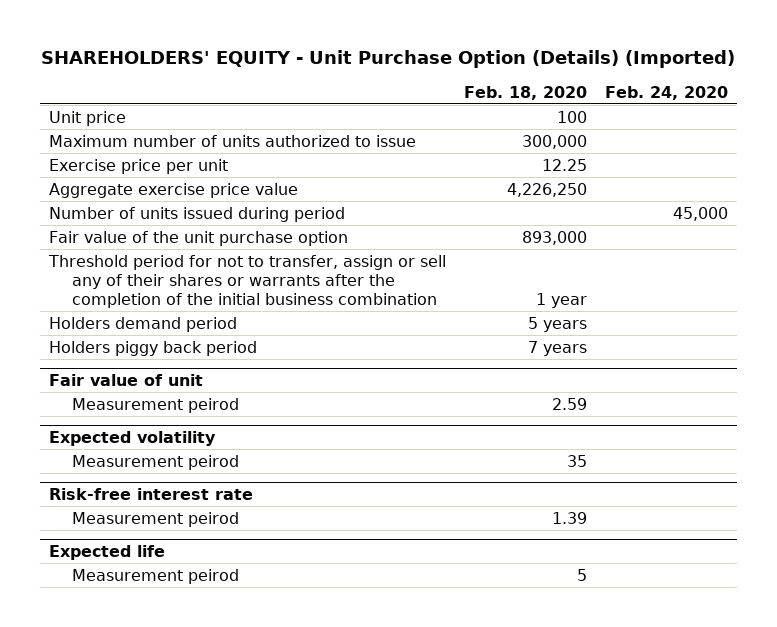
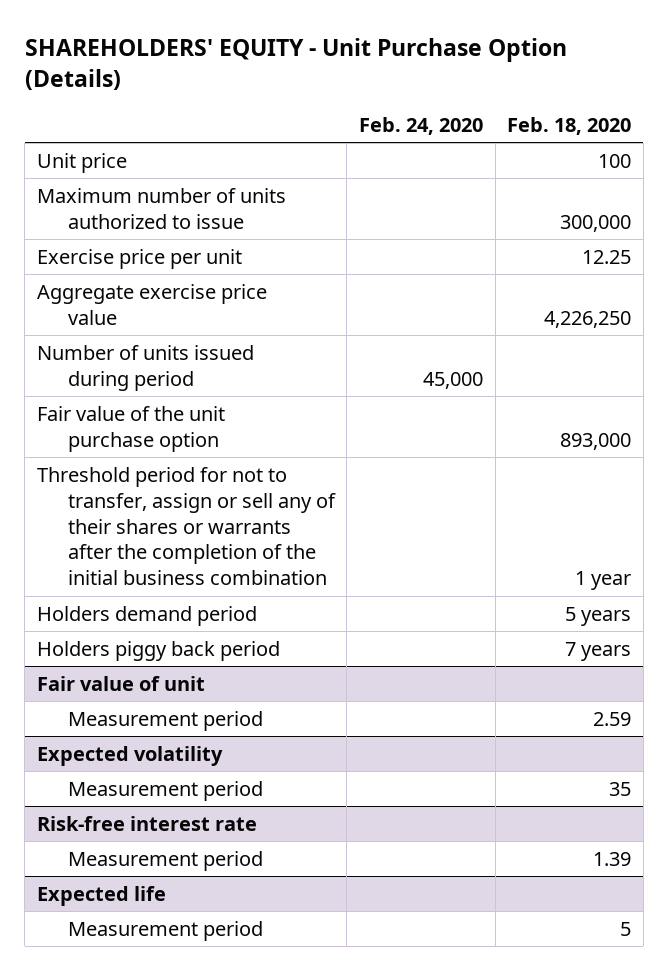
[41,50,736,69] SHAREHOLDERS' EQUITY - Unit Purchase Option (Details) (Imported) -> [24,37,567,91] SHAREHOLDERS' EQUITY - Unit Purchase Option (Details)
[71,397,239,413] Measurement peirod -> [67,710,263,731] Measurement period
[71,454,239,470] Measurement peirod -> [67,780,263,801] Measurement period
[71,511,239,527] Measurement peirod -> [67,850,263,871] Measurement period
[71,568,239,584] Measurement peirod -> [67,920,263,941] Measurement period

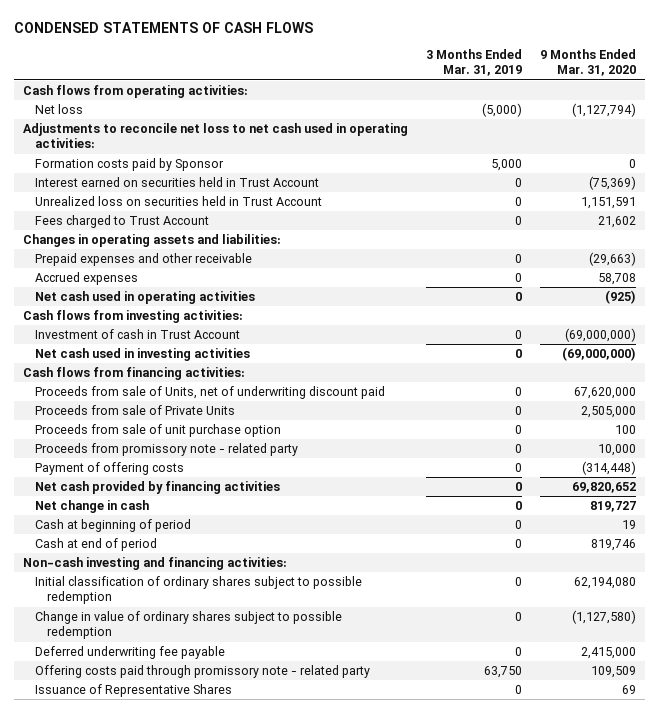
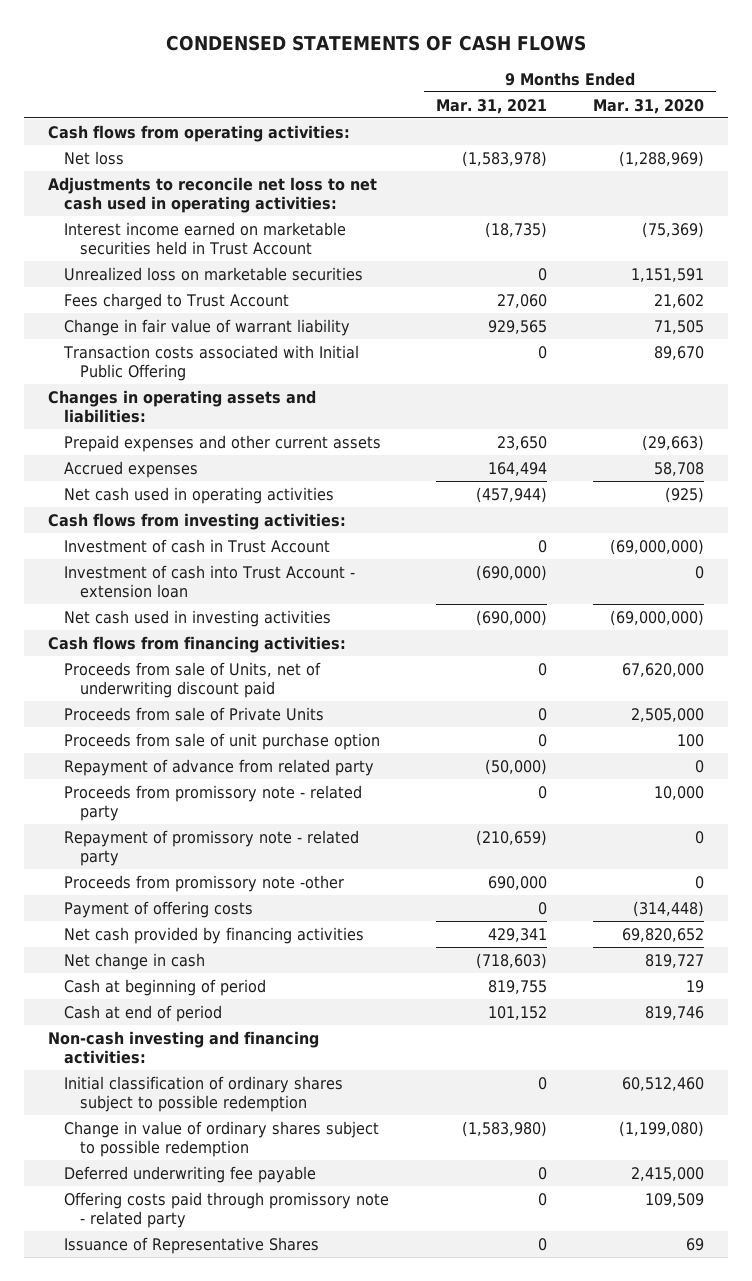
[425,48,522,77] 3 Months Ended Mar. 31, 2019 -> none
none -> [435,98,547,114] Mar. 31, 2021
[571,102,636,117] (1,127,794) -> [619,150,705,167] (1,288,969)
[34,157,224,171] Formation costs paid by Sponsor -> none
[34,176,319,187] Interest earned on securities held in Trust Account -> [63,221,346,255] Interest income earned on marketable securities held in Trust Account
[34,195,322,206] Unrealized loss on securities held in Trust Account -> [63,266,363,281] Unrealized loss on marketable securities
none -> [63,318,350,336] Change in fair value of warrant liability
none -> [62,344,359,381] Transaction costs associated with Initial Public Offering
[34,252,252,266] Prepaid expenses and other receivable -> [63,434,381,452] Prepaid expenses and other current assets
none -> [63,564,355,598] Investment of cash into Trust Account - extension loan
none -> [63,758,374,776] Repayment of advance from related party
none -> [63,829,359,866] Repayment of promissory note - related party
none -> [63,874,344,892] Proceeds from promissory note -other
[573,576,636,589] 62,194,080 -> [622,1076,705,1091] 60,512,460
[571,609,636,624] (1,127,580) -> [619,1120,705,1137] (1,199,080)

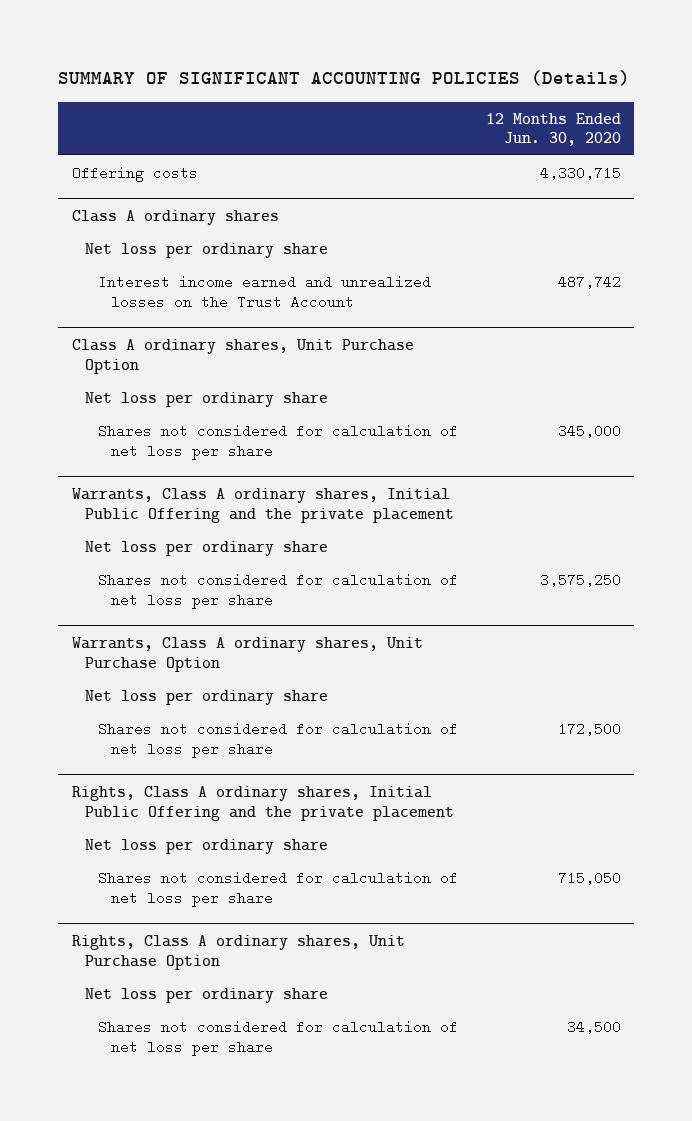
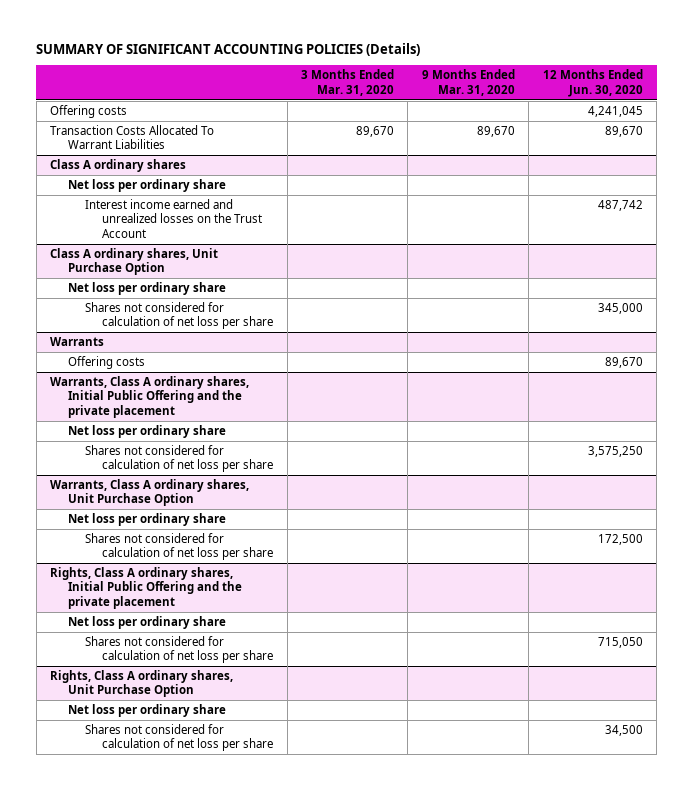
none -> [300,69,394,96] 3 Months Ended Mar. 31, 2020
none -> [421,69,515,96] 9 Months Ended Mar. 31, 2020
[539,165,621,180] 4,330,715 -> [587,106,643,118] 4,241,045
none -> [50,125,215,150] Transaction Costs Allocated To Warrant Liabilities
none -> [50,337,105,347] Warrants
none -> [67,356,145,370] Offering costs

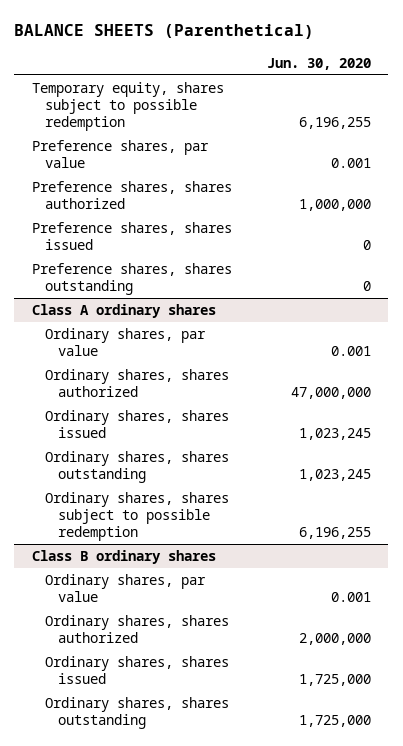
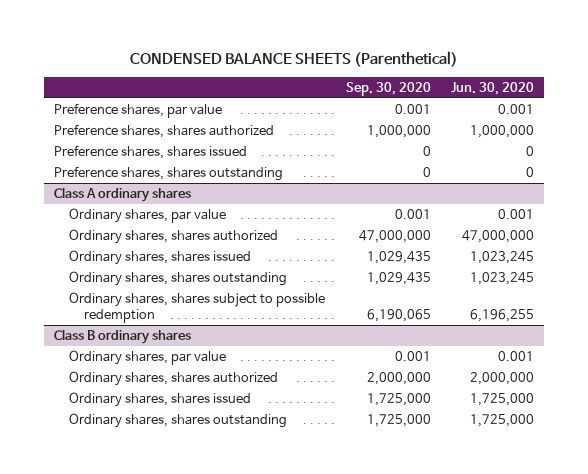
[14,24,315,40] BALANCE SHEETS (Parenthetical) -> [130,50,459,67] CONDENSED BALANCE SHEETS (Parenthetical)
none -> [345,81,431,96] Sep. 30, 2020
[31,82,224,131] Temporary equity, shares subject to possible redemption -> none

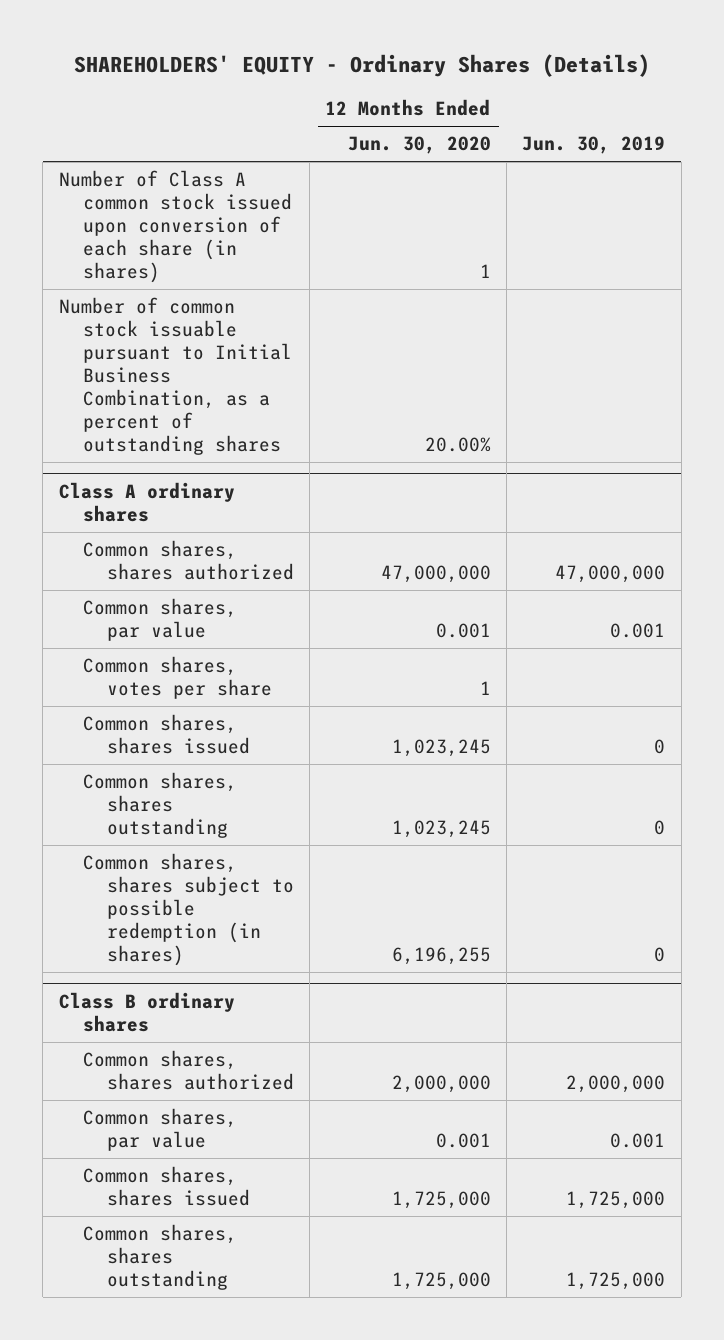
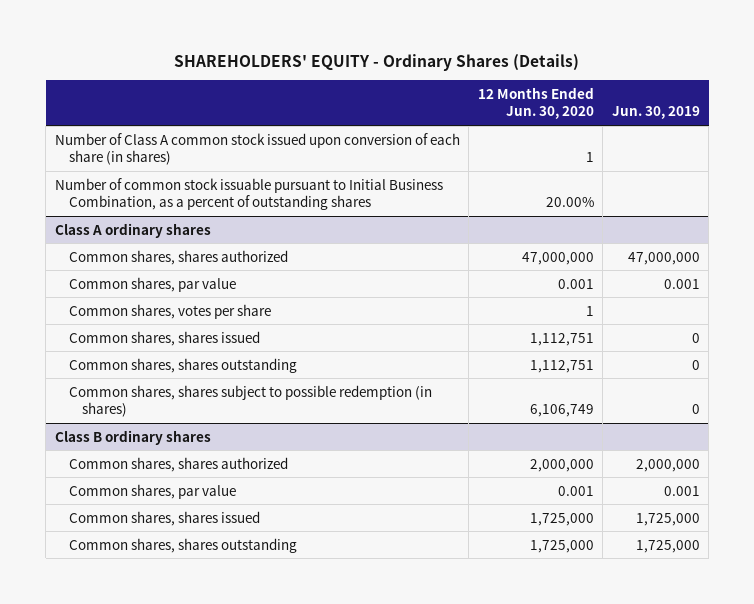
[391,739,491,758] 1,023,245 -> [529,332,594,346] 1,112,751
[391,820,491,839] 1,023,245 -> [529,359,594,373] 1,112,751
[391,947,491,966] 6,196,255 -> [529,403,594,417] 6,106,749

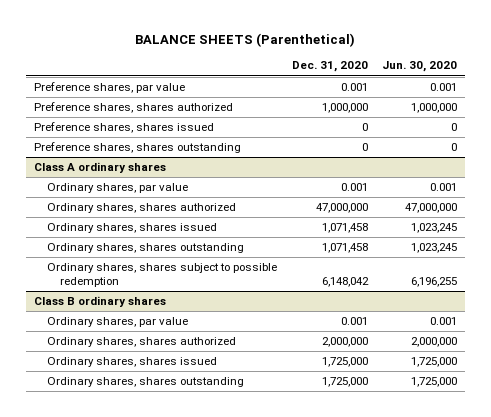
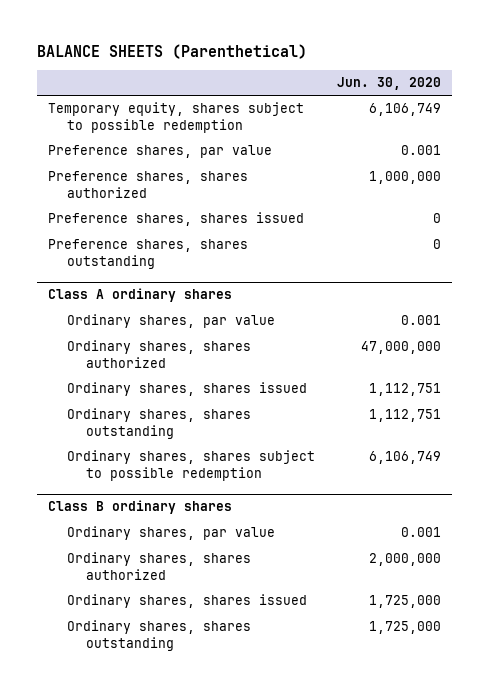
[291,61,368,73] Dec. 31, 2020 -> none
none -> [48,102,305,133] Temporary equity, shares subject to possible redemption
[411,223,458,234] 1,023,245 -> [369,383,442,397] 1,112,751
[411,243,458,254] 1,023,245 -> [369,409,442,423] 1,112,751
[411,277,458,288] 6,196,255 -> [369,451,442,465] 6,106,749

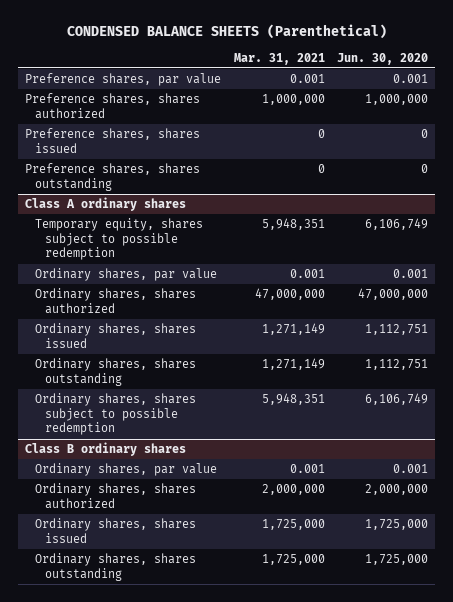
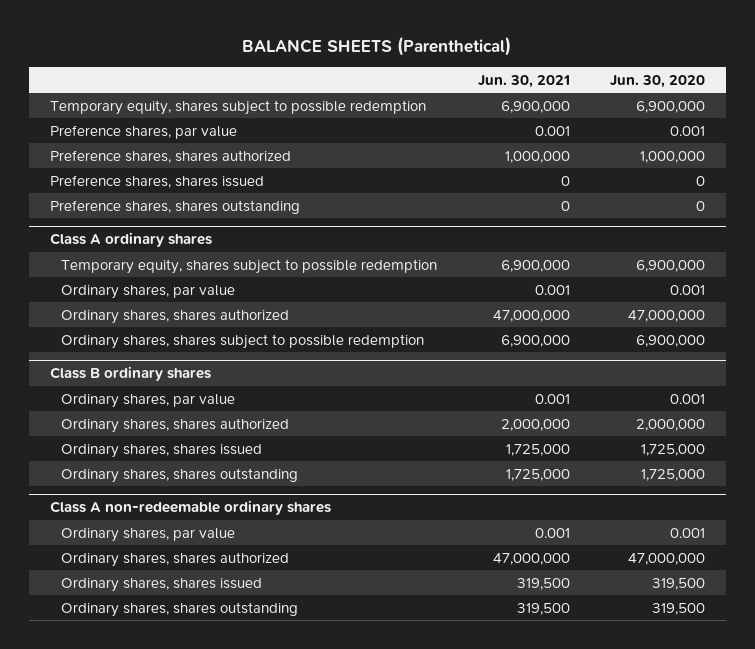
[66,24,387,40] CONDENSED BALANCE SHEETS (Parenthetical) -> [242,36,512,57] BALANCE SHEETS (Parenthetical)
[233,52,325,65] Mar. 31, 2021 -> none
none -> [477,74,570,88] Jun. 30, 2021
none -> [49,99,426,115] Temporary equity, shares subject to possible redemption
[365,218,429,231] 6,106,749 -> [636,259,706,272] 6,900,000
[34,323,196,348] Ordinary shares, shares issued -> none
[34,358,196,386] Ordinary shares, shares outstanding -> none
[365,393,429,406] 6,106,749 -> [636,334,706,347] 6,900,000
none -> [49,500,331,516] Class A non-redeemable ordinary shares
none -> [61,527,236,542] Ordinary shares, par value
none -> [61,551,290,567] Ordinary shares, shares authorized
none -> [61,577,263,592] Ordinary shares, shares issued
none -> [61,601,299,617] Ordinary shares, shares outstanding

